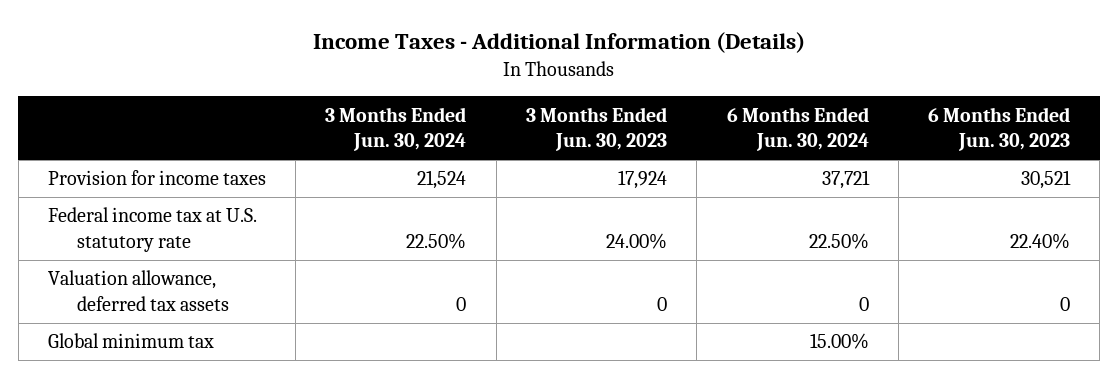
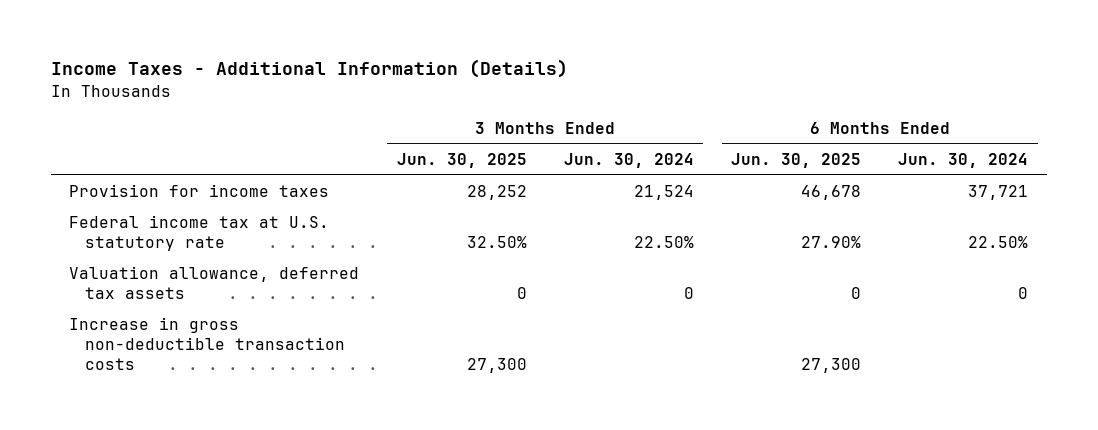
[526,106,668,152] 3 Months Ended Jun. 30, 2023 -> none
[928,106,1071,152] 6 Months Ended Jun. 30, 2023 -> none
none -> [396,152,527,168] Jun. 30, 2025
none -> [731,152,862,168] Jun. 30, 2025
[47,333,214,349] Global minimum tax -> none
none -> [69,317,345,370] Increase in gross non-deductible transaction costs

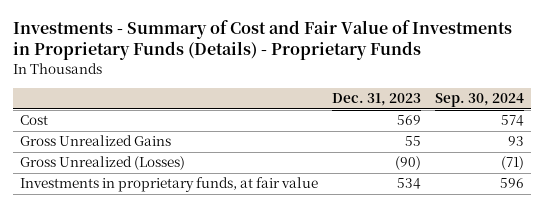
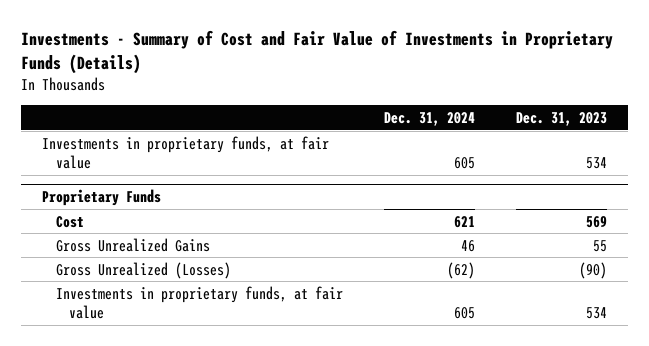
[12,20,512,61] Investments - Summary of Cost and Fair Value of Investments in Proprietary Funds (Details) - Proprietary Funds -> [21,30,614,75] Investments - Summary of Cost and Fair Value of Investments in Proprietary Funds (Details)
[435,93,525,108] Sep. 30, 2024 -> none
none -> [383,111,475,126] Dec. 31, 2024
none -> [42,135,330,170] Investments in proprietary funds, at fair value
none -> [42,189,162,207] Proprietary Funds

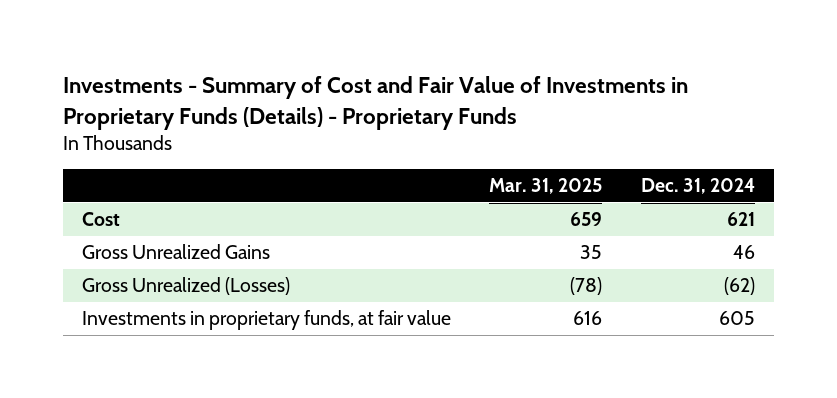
[21,30,614,75] Investments - Summary of Cost and Fair Value of Investments in Proprietary Funds (Details) -> [62,76,688,130] Investments - Summary of Cost and Fair Value of Investments in Proprietary Funds (Details) - Proprietary Funds
[516,111,608,126] Dec. 31, 2023 -> none
none -> [489,178,603,195] Mar. 31, 2025
[42,135,330,170] Investments in proprietary funds, at fair value -> none
[42,189,162,207] Proprietary Funds -> none

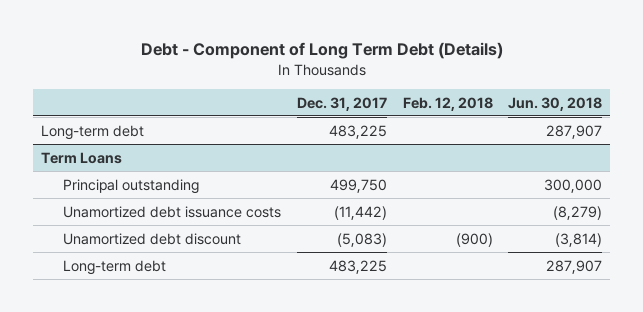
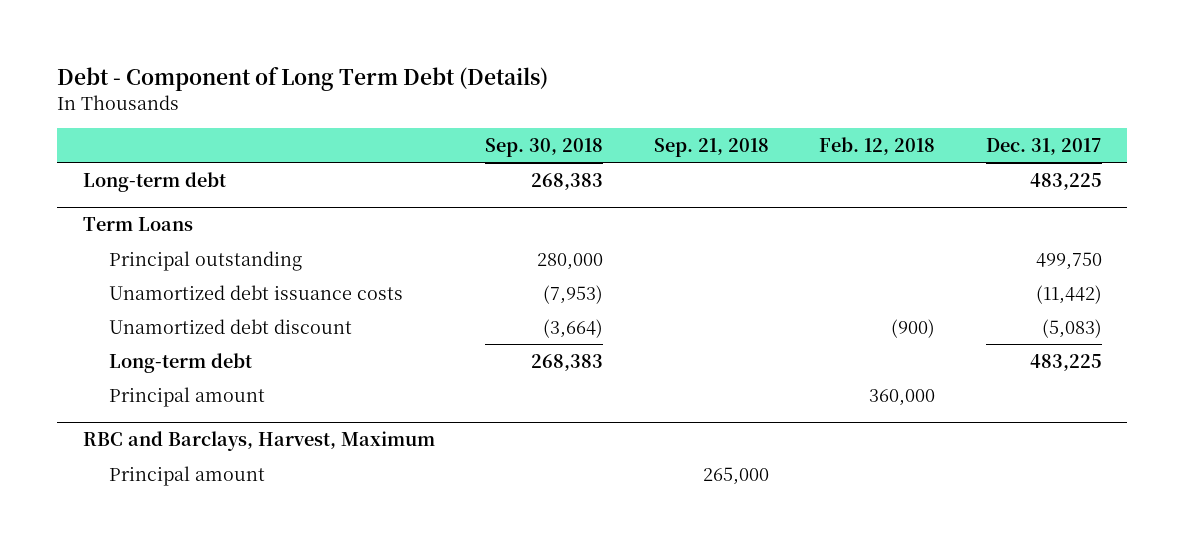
[508,96,603,111] Jun. 30, 2018 -> none
none -> [485,137,604,157] Sep. 30, 2018
none -> [653,137,769,157] Sep. 21, 2018
none -> [109,386,266,407] Principal amount
none -> [82,431,435,452] RBC and Barclays, Harvest, Maximum
none -> [109,465,266,486] Principal amount

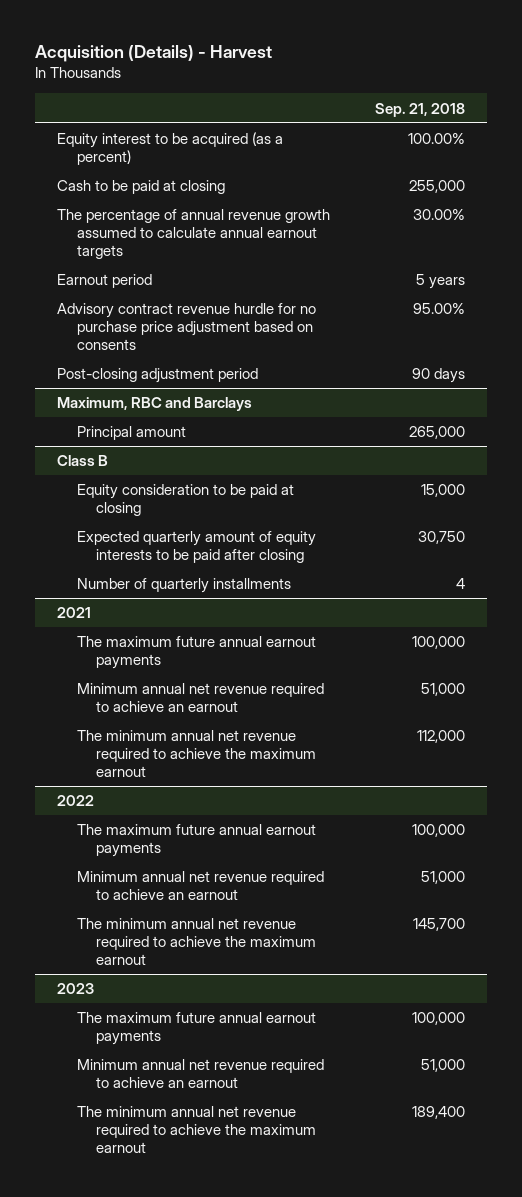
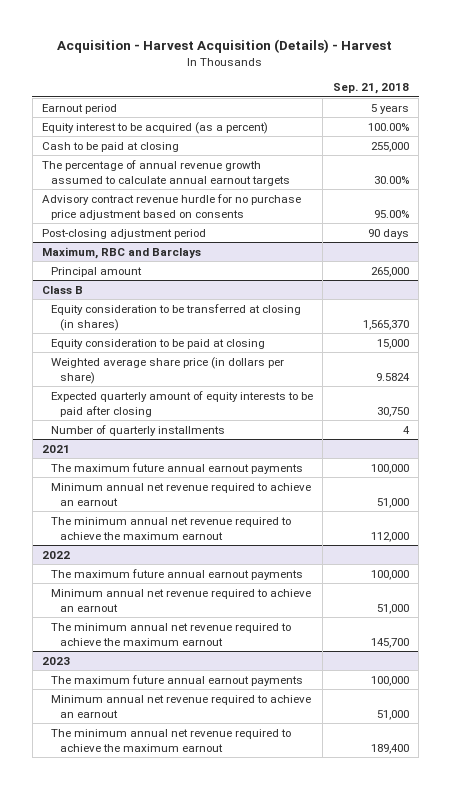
[34,45,272,63] Acquisition (Details) - Harvest -> [57,39,393,54] Acquisition - Harvest Acquisition (Details) - Harvest
[57,274,153,289] Earnout period -> [42,103,118,114] Earnout period
none -> [50,303,301,331] Equity consideration to be transferred at closing (in shares)
none -> [50,356,284,384] Weighted average share price (in dollars per share)

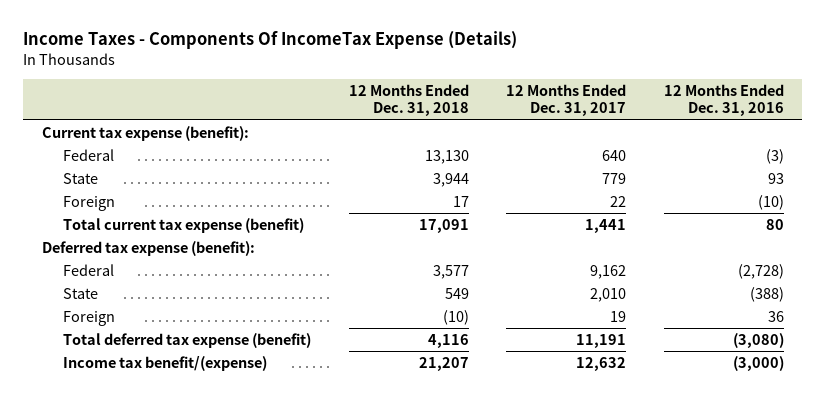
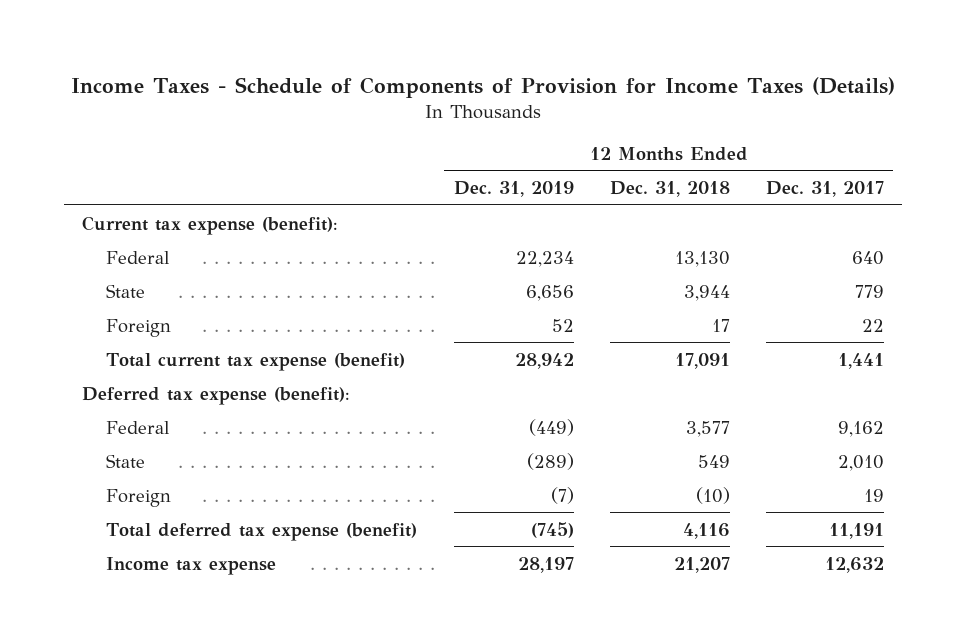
[23,31,518,50] Income Taxes - Components Of IncomeTax Expense (Details) -> [71,76,896,98] Income Taxes - Schedule of Components of Provision for Income Taxes (Details)
[663,83,784,117] 12 Months Ended Dec. 31, 2016 -> none
none -> [453,181,574,198] Dec. 31, 2019
[63,355,268,371] Income tax benefit/(expense) -> [106,556,277,575] Income tax expense

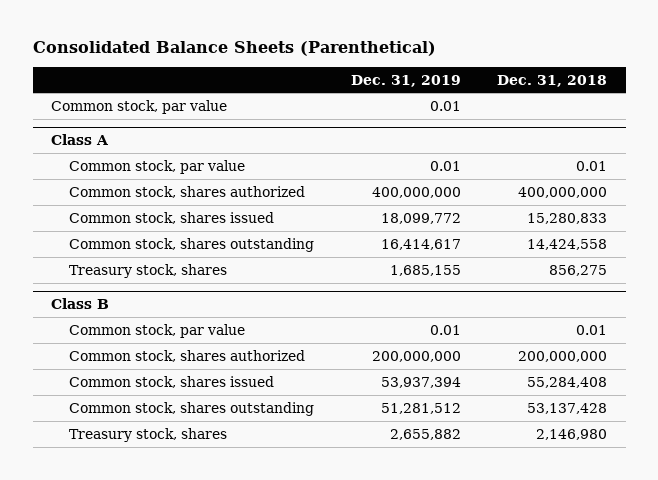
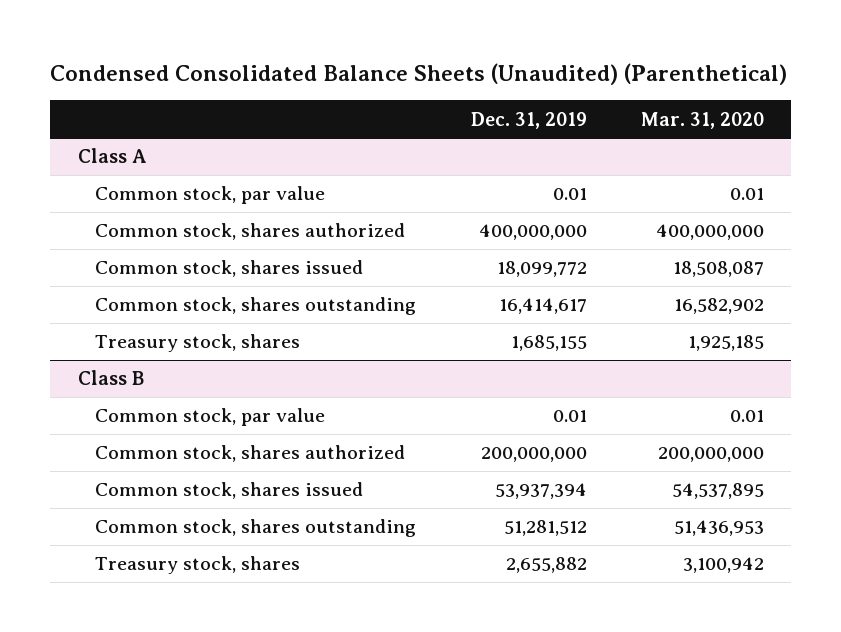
[32,41,436,57] Consolidated Balance Sheets (Parenthetical) -> [50,62,788,85] Condensed Consolidated Balance Sheets (Unaudited) (Parenthetical)
[497,74,608,87] Dec. 31, 2018 -> none
none -> [640,111,764,129] Mar. 31, 2020
[50,99,227,114] Common stock, par value -> none

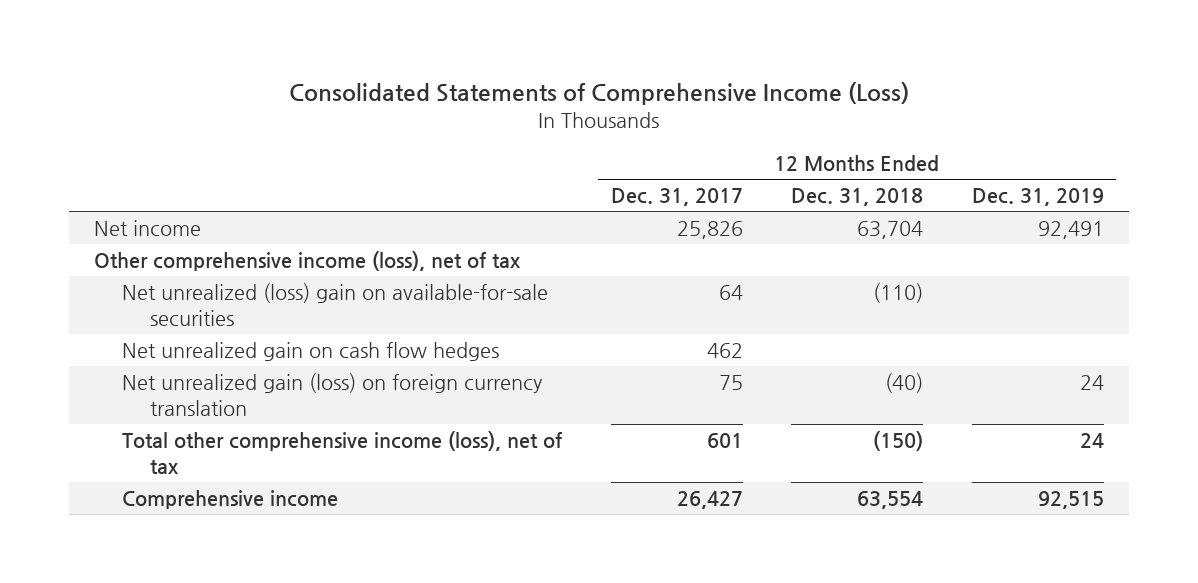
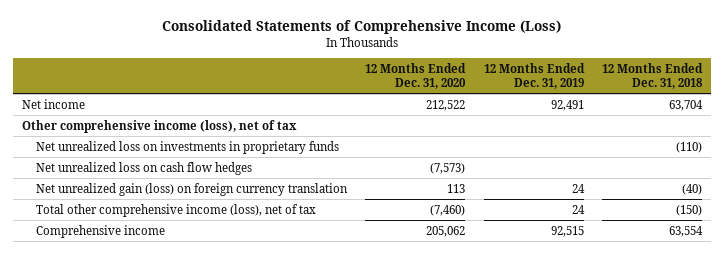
[610,188,743,207] Dec. 31, 2017 -> none
none -> [365,63,467,90] 12 Months Ended Dec. 31, 2020
[121,282,548,326] Net unrealized (loss) gain on available-for-sale securities -> [35,140,339,154] Net unrealized loss on investments in proprietary funds
[121,341,499,361] Net unrealized gain on cash flow hedges -> [35,161,252,175] Net unrealized loss on cash flow hedges

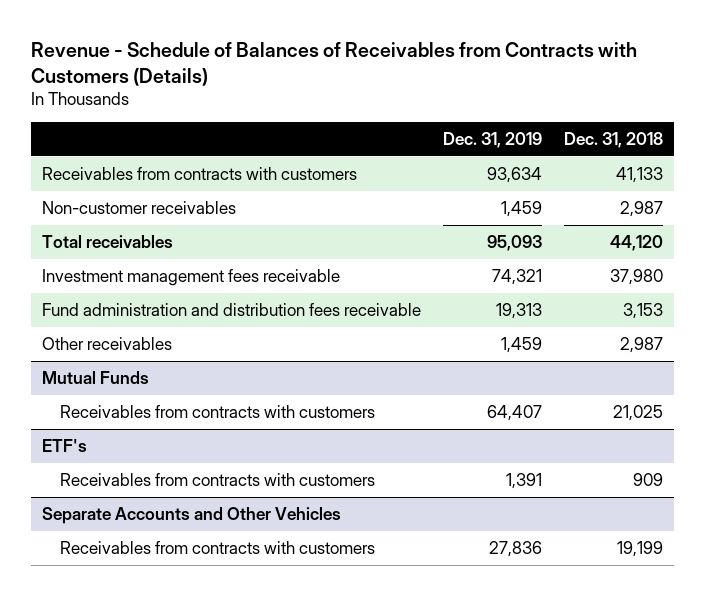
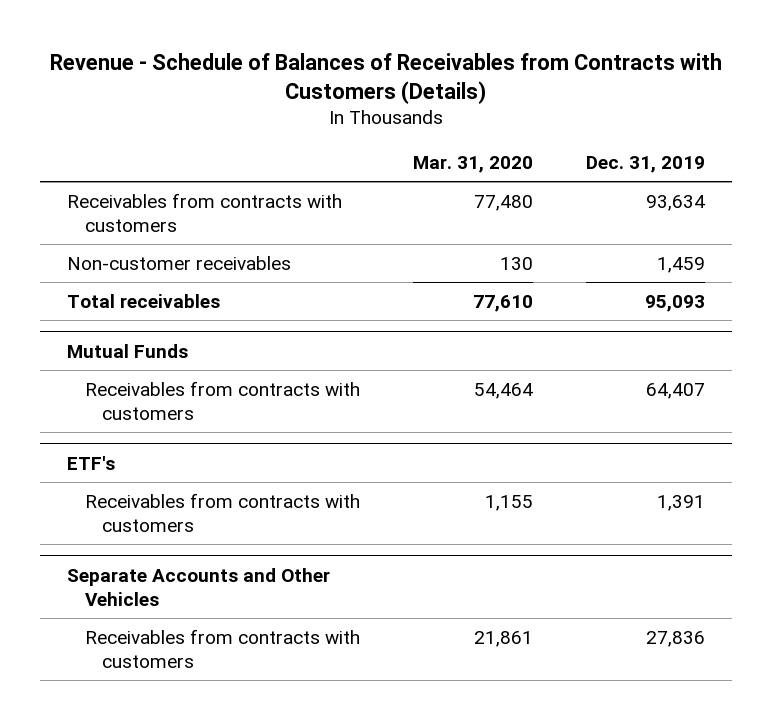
[564,132,664,149] Dec. 31, 2018 -> none
none -> [413,155,534,173] Mar. 31, 2020
[41,269,340,287] Investment management fees receivable -> none
[41,303,421,317] Fund administration and distribution fees receivable -> none
[41,337,172,351] Other receivables -> none

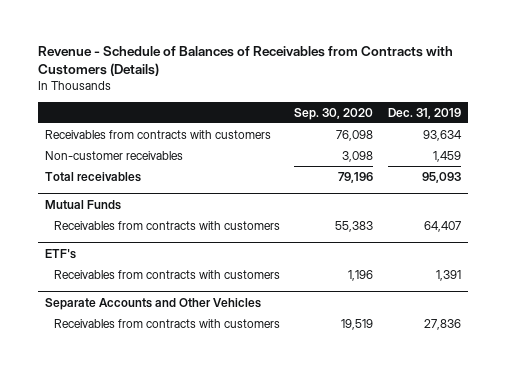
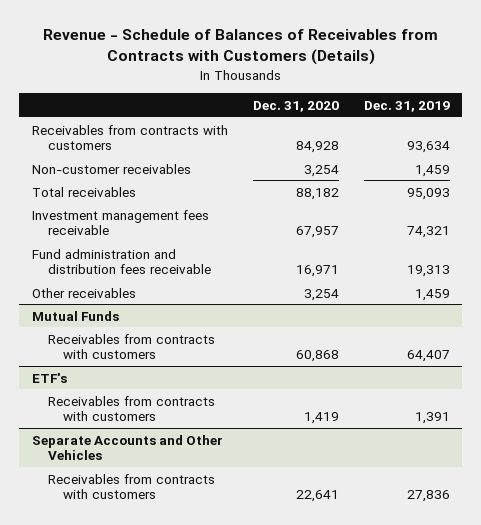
[294,107,374,120] Sep. 30, 2020 -> none
none -> [252,100,339,112] Dec. 31, 2020
none -> [31,209,209,236] Investment management fees receivable
none -> [31,248,211,275] Fund administration and distribution fees receivable
none -> [31,287,136,298] Other receivables

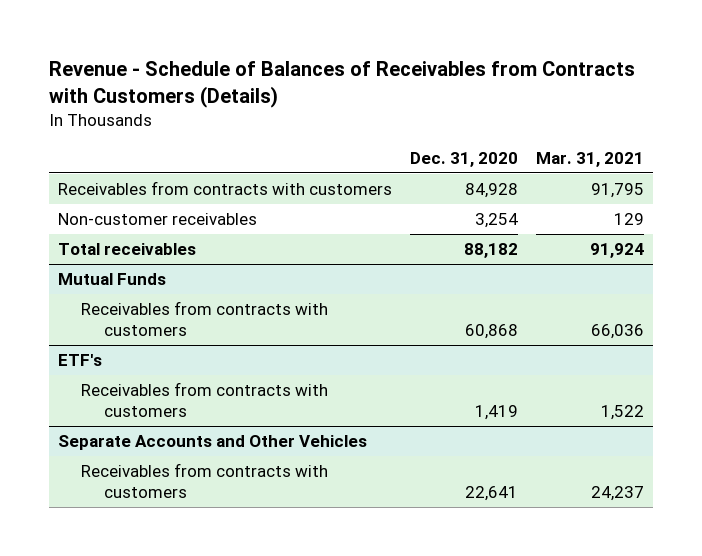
[363,100,450,112] Dec. 31, 2019 -> none
none -> [535,151,644,167] Mar. 31, 2021
[31,209,209,236] Investment management fees receivable -> none
[31,248,211,275] Fund administration and distribution fees receivable -> none
[31,287,136,298] Other receivables -> none

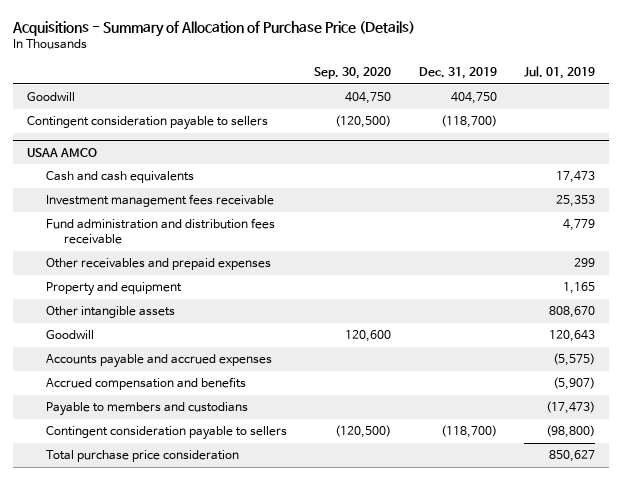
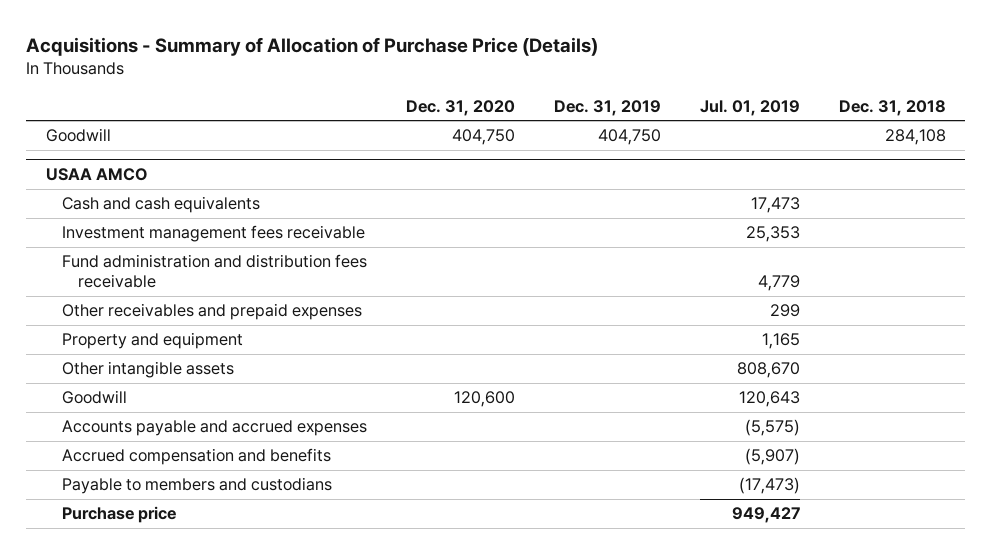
[314,66,392,79] Sep. 30, 2020 -> none
none -> [405,99,515,116] Dec. 31, 2020
none -> [838,99,946,116] Dec. 31, 2018
[27,116,269,131] Contingent consideration payable to sellers -> none
[45,426,287,441] Contingent consideration payable to sellers -> none
[45,450,239,463] Total purchase price consideration -> [61,506,176,524] Purchase price
[548,450,595,463] 850,627 -> [731,507,800,524] 949,427

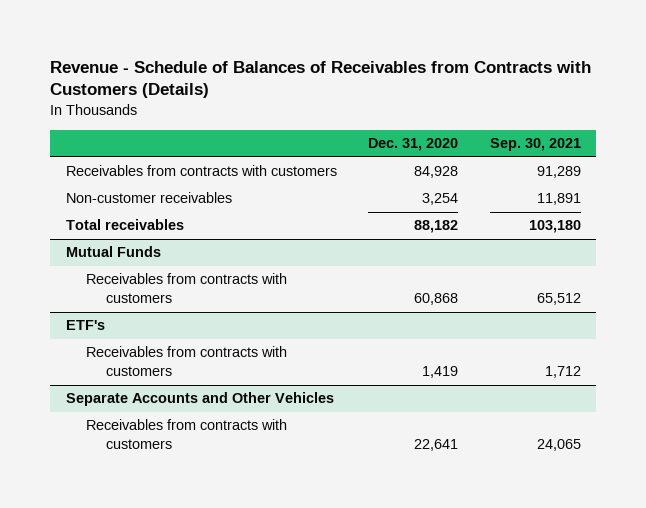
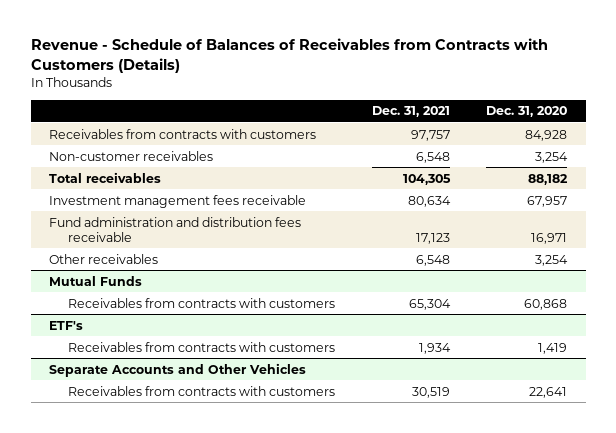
[489,138,581,152] Sep. 30, 2021 -> none
none -> [371,106,450,118] Dec. 31, 2021
none -> [49,194,307,208] Investment management fees receivable
none -> [49,216,302,242] Fund administration and distribution fees receivable
none -> [49,253,159,264] Other receivables

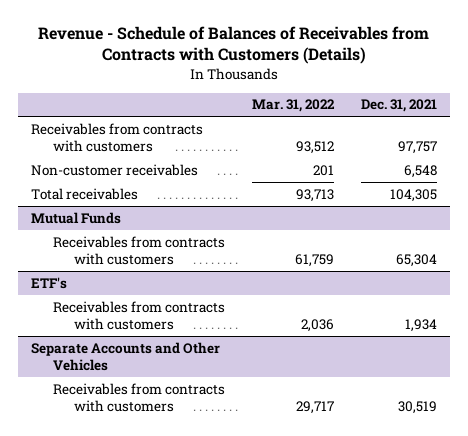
[486,106,568,118] Dec. 31, 2020 -> none
none -> [251,99,335,113] Mar. 31, 2022
[49,194,307,208] Investment management fees receivable -> none
[49,216,302,242] Fund administration and distribution fees receivable -> none
[49,253,159,264] Other receivables -> none

